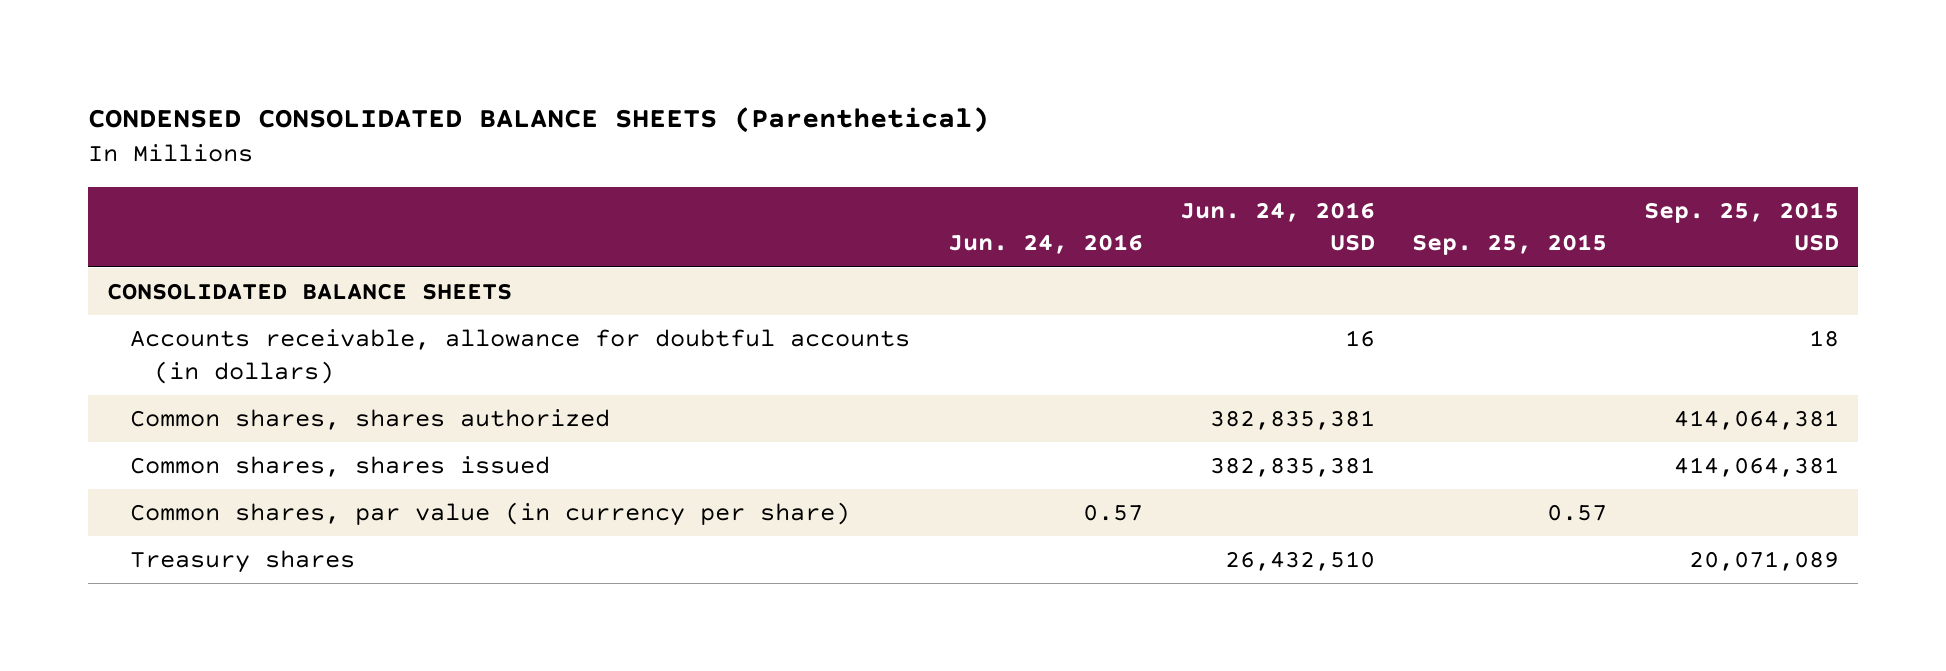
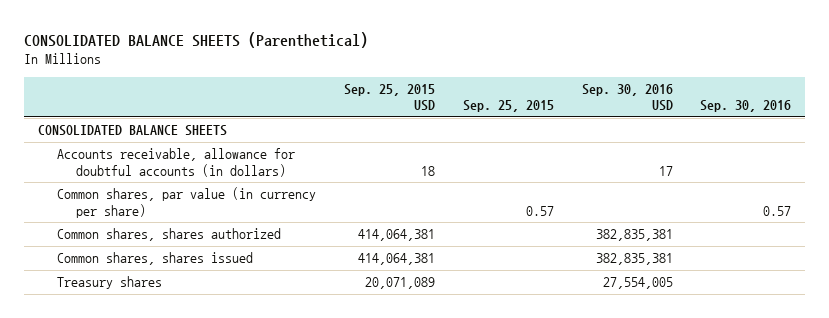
[87,107,989,134] CONDENSED CONSOLIDATED BALANCE SHEETS (Parenthetical) -> [24,31,369,48] CONSOLIDATED BALANCE SHEETS (Parenthetical)
[947,234,1143,255] Jun. 24, 2016 -> none
[1179,201,1375,252] Jun. 24, 2016 USD -> none
none -> [581,83,673,112] Sep. 30, 2016 USD
none -> [700,100,792,113] Sep. 30, 2016
[130,502,851,527] Common shares, par value (in currency per share) -> [57,187,317,218] Common shares, par value (in currency per share)

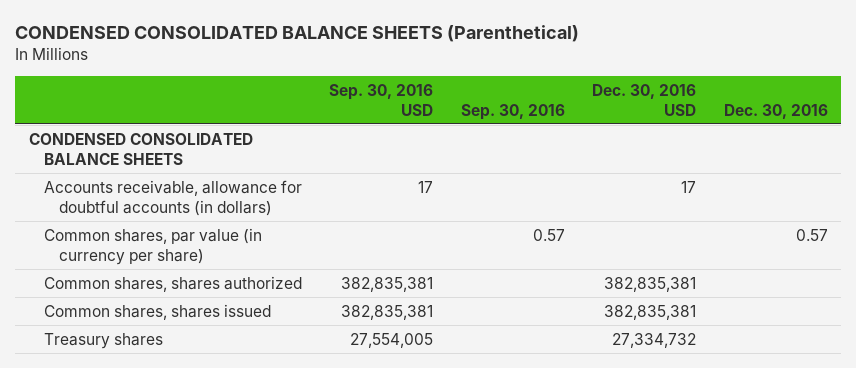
[24,31,369,48] CONSOLIDATED BALANCE SHEETS (Parenthetical) -> [14,25,579,43] CONDENSED CONSOLIDATED BALANCE SHEETS (Parenthetical)
[343,83,435,112] Sep. 25, 2015 USD -> none
[462,100,554,113] Sep. 25, 2015 -> none
none -> [592,83,697,116] Dec. 30, 2016 USD
none -> [723,103,828,119] Dec. 30, 2016
[37,125,227,137] CONSOLIDATED BALANCE SHEETS -> [28,132,253,165] CONDENSED CONSOLIDATED BALANCE SHEETS

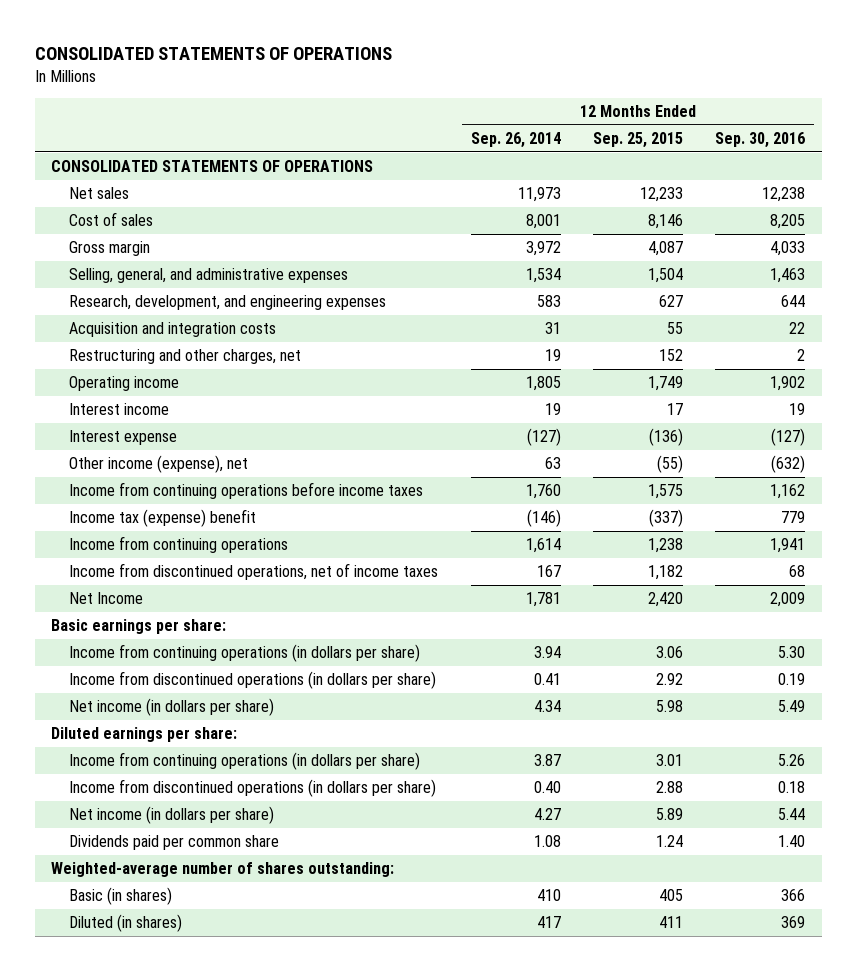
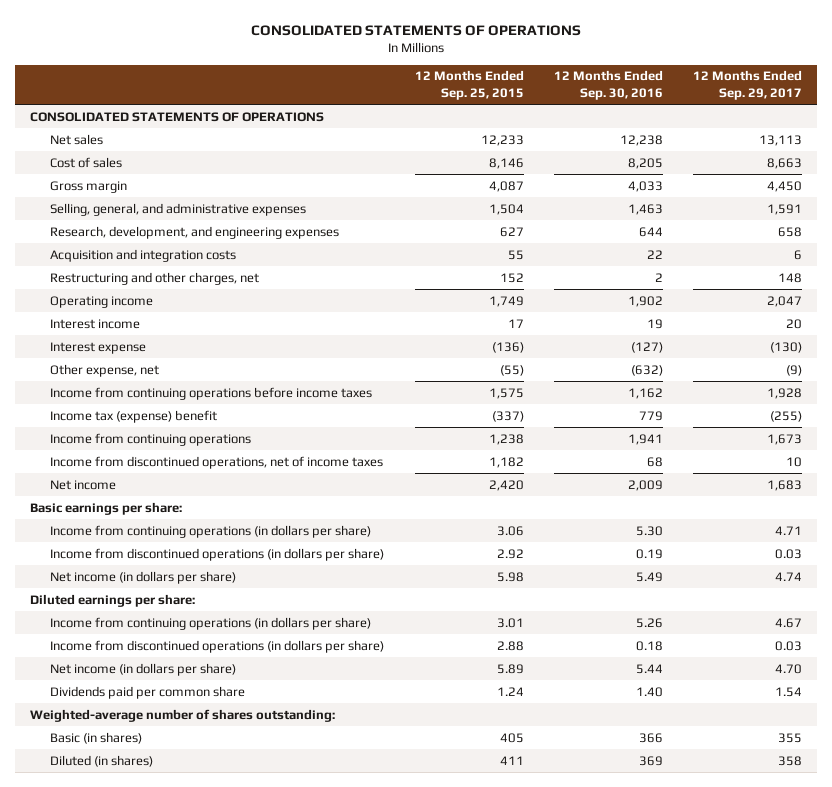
[470,131,561,148] Sep. 26, 2014 -> none
none -> [693,70,803,100] 12 Months Ended Sep. 29, 2017
[69,455,249,474] Other income (expense), net -> [50,363,160,377] Other expense, net
[69,592,144,605] Net Income -> [50,479,117,490] Net income

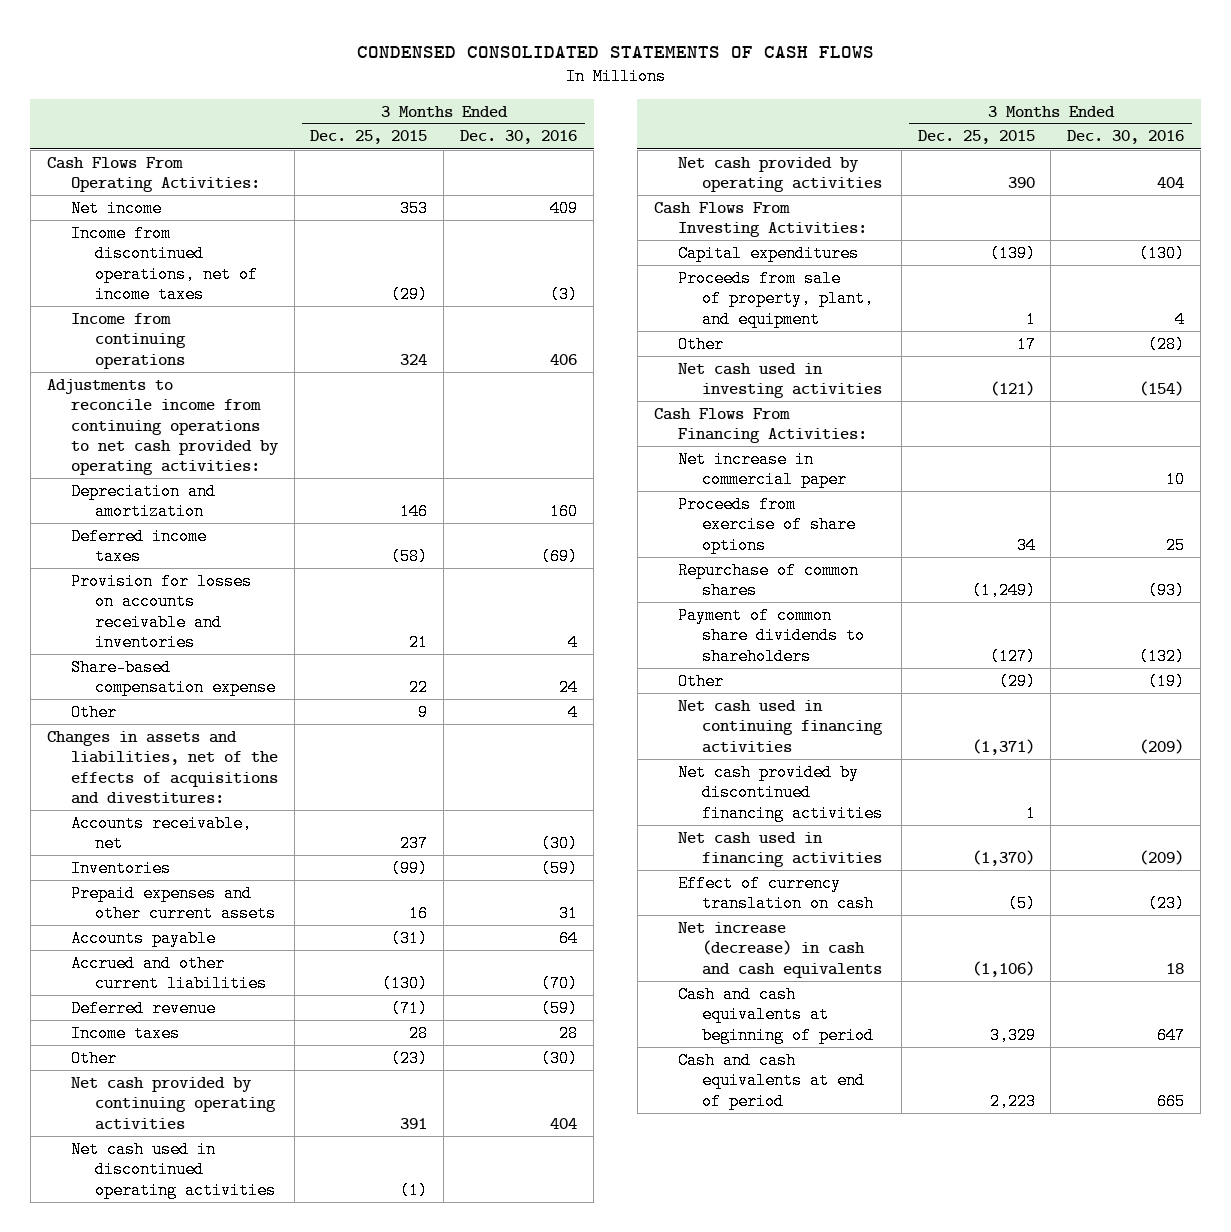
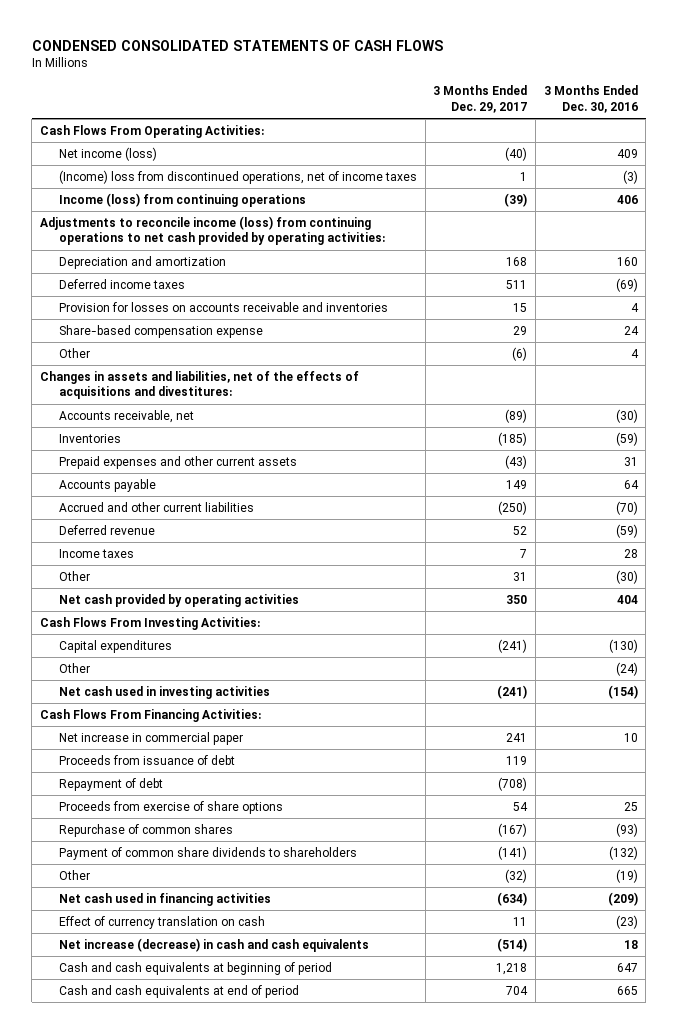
[310,130,428,145] Dec. 25, 2015 -> none
none -> [433,85,528,113] 3 Months Ended Dec. 29, 2017
[70,199,162,217] Net income -> [59,147,158,162] Net income (loss)
[70,224,258,303] Income from discontinued operations, net of income taxes -> [59,170,418,185] (Income) loss from discontinued operations, net of income taxes
[70,312,186,369] Income from continuing operations -> [59,193,307,208] Income (loss) from continuing operations
[46,378,279,476] Adjustments to reconcile income from continuing operations to net cash provided by operating activities: -> [39,216,386,246] Adjustments to reconcile income (loss) from continuing operations to net cash provided by operating activities:
[70,1076,276,1130] Net cash provided by continuing operating activities -> none
[70,1140,276,1199] Net cash used in discontinued operating activities -> none
[677,269,874,328] Proceeds from sale of property, plant, and equipment -> none
[1148,335,1186,353] (28) -> [615,662,638,677] (24)
none -> [59,755,236,766] Proceeds from issuance of debt
none -> [59,778,164,792] Repayment of debt
[677,699,883,753] Net cash used in continuing financing activities -> none
[677,763,883,822] Net cash provided by discontinued financing activities -> none

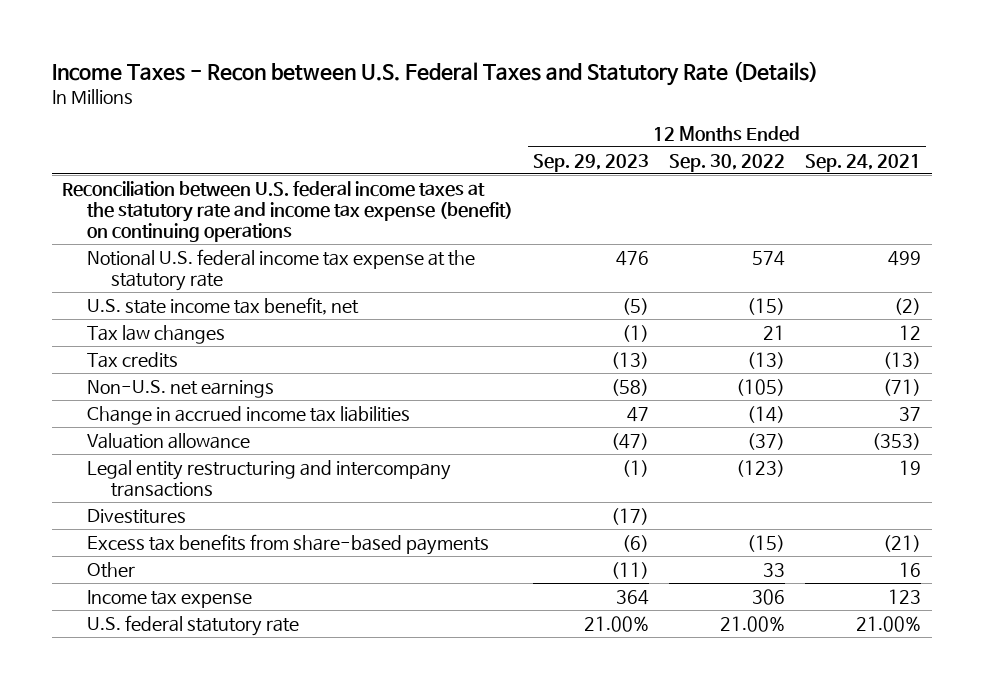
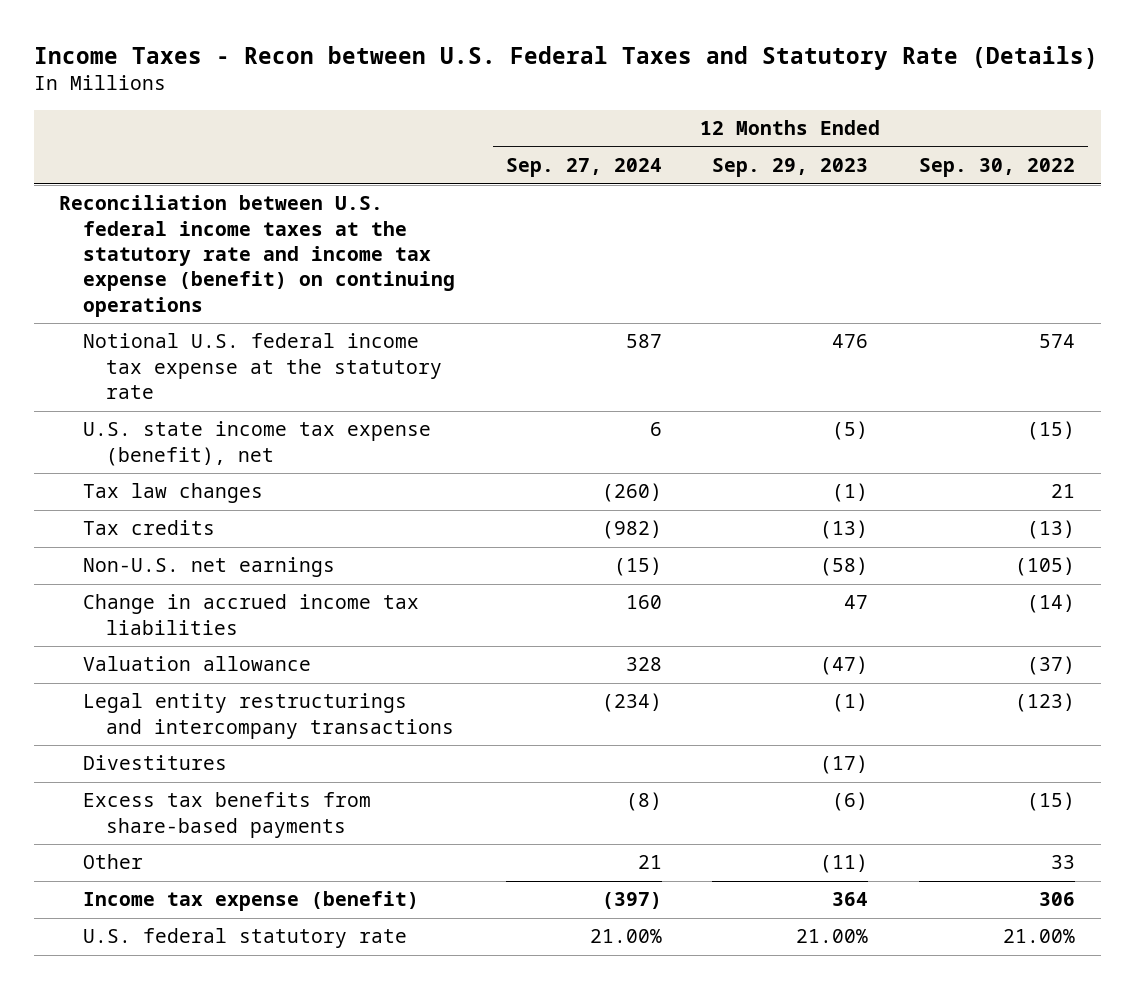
[805,153,922,172] Sep. 24, 2021 -> none
none -> [505,158,662,178] Sep. 27, 2024
[86,296,359,315] U.S. state income tax benefit, net -> [82,421,431,466] U.S. state income tax expense (benefit), net
[86,459,451,498] Legal entity restructuring and intercompany transactions -> [82,693,455,739] Legal entity restructurings and intercompany transactions
[86,589,252,608] Income tax expense -> [82,891,419,912] Income tax expense (benefit)

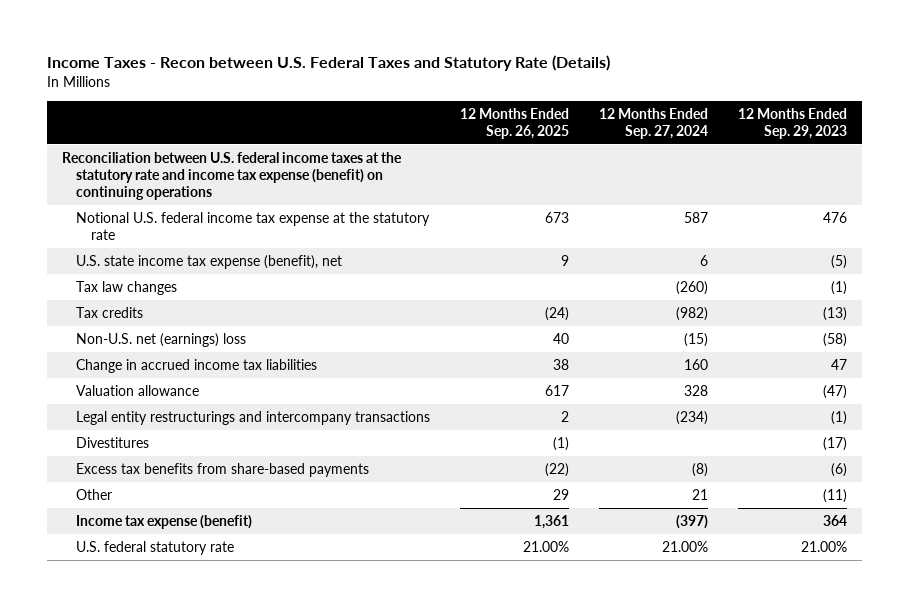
[919,158,1076,178] Sep. 30, 2022 -> none
none -> [460,107,570,139] 12 Months Ended Sep. 26, 2025
[82,557,335,578] Non-U.S. net earnings -> [76,333,247,348] Non-U.S. net (earnings) loss

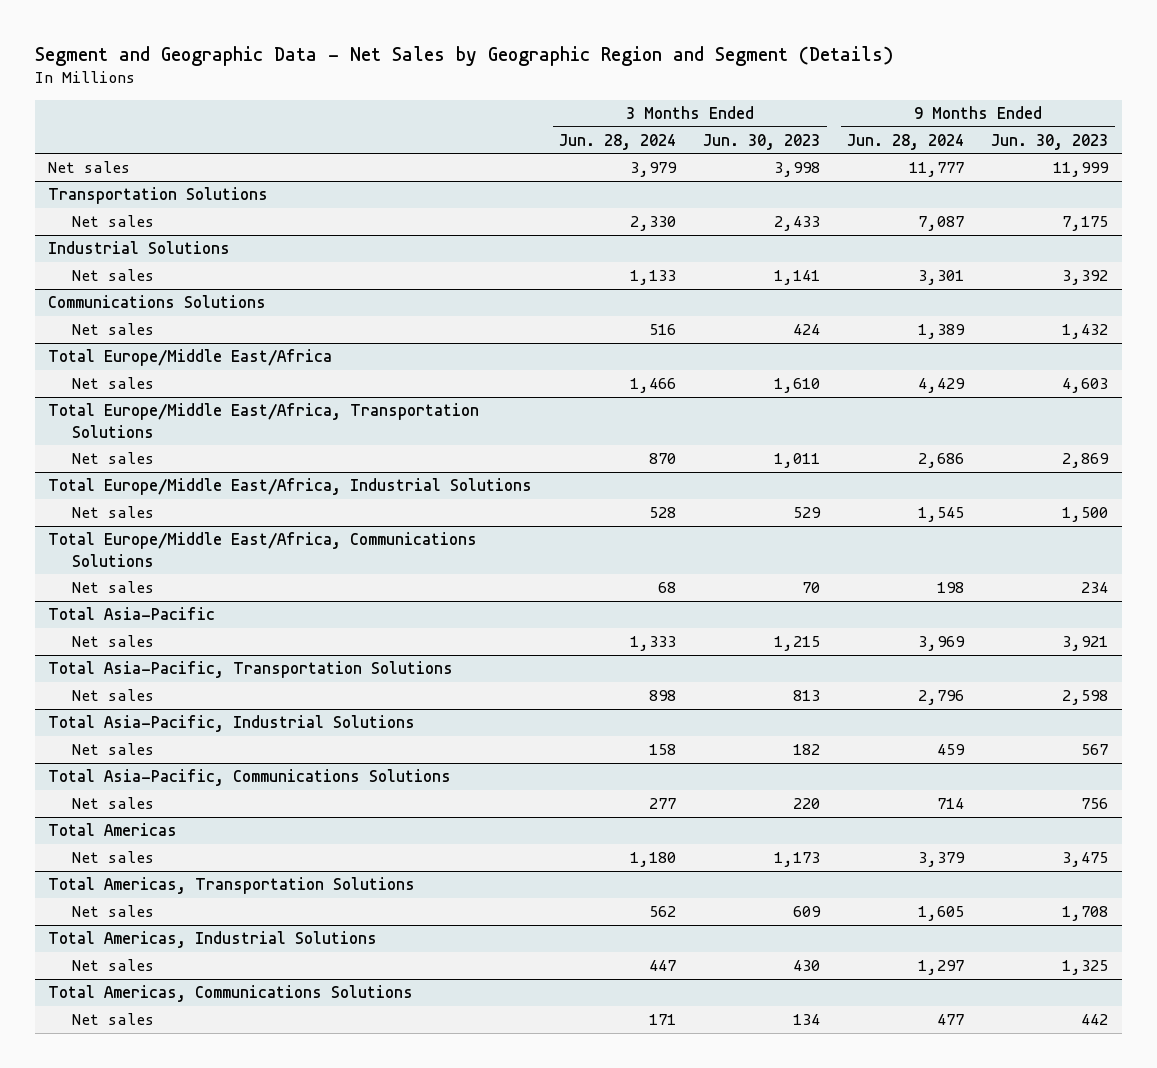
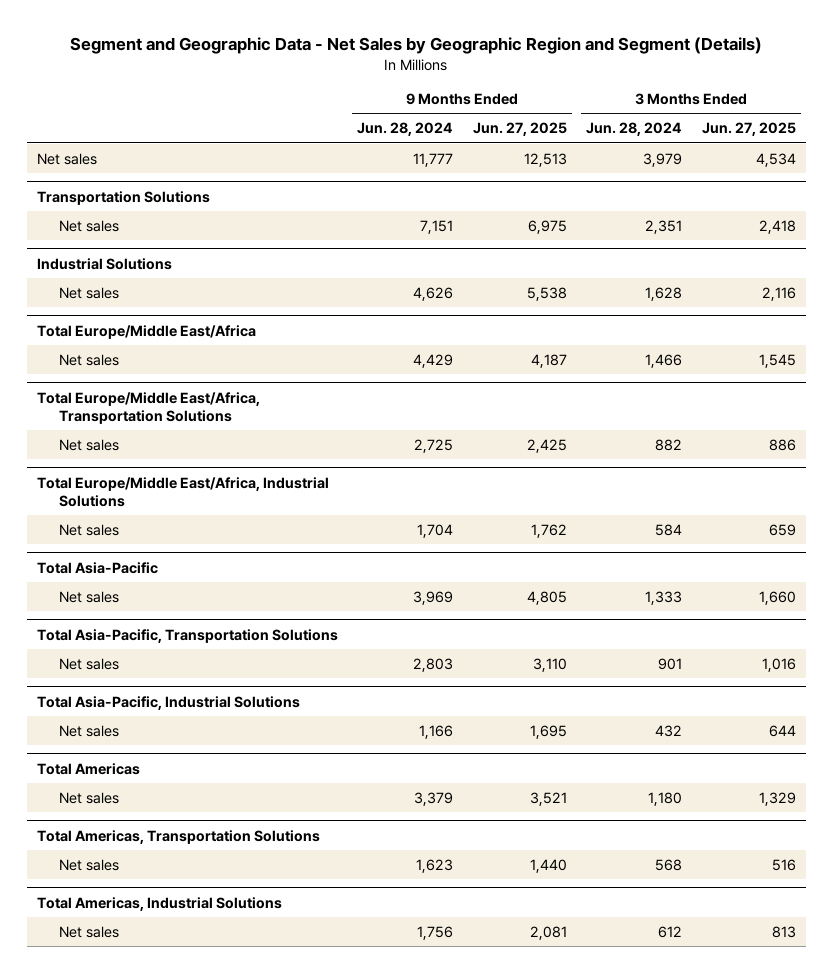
[703,133,821,150] Jun. 30, 2023 -> none
[991,133,1109,150] Jun. 30, 2023 -> none
none -> [472,122,567,137] Jun. 27, 2025
none -> [701,122,796,137] Jun. 27, 2025
[630,216,677,232] 2,330 -> [645,219,683,234] 2,351
[918,216,965,232] 7,087 -> [420,219,454,234] 7,151
[48,295,267,309] Communications Solutions -> none
[72,323,155,336] Net sales -> none
[630,270,677,286] 1,133 -> [645,286,683,301] 1,628
[918,270,965,286] 3,301 -> [413,286,454,301] 4,626
[649,453,677,465] 870 -> [655,438,683,451] 882
[918,453,965,469] 2,686 -> [414,438,454,453] 2,725
[48,532,478,567] Total Europe/Middle East/Africa, Communications Solutions -> none
[72,581,155,594] Net sales -> none
[649,507,677,519] 528 -> [655,523,683,536] 584
[918,507,965,523] 1,545 -> [417,523,454,538] 1,704
[649,690,677,702] 898 -> [658,657,683,670] 901
[918,690,965,706] 2,796 -> [413,657,454,672] 2,803
[48,769,452,787] Total Asia-Pacific, Communications Solutions -> none
[72,797,155,810] Net sales -> none
[649,744,677,756] 158 -> [655,724,683,737] 432
[937,744,966,756] 459 -> [419,724,454,739] 1,166
[649,906,677,918] 562 -> [655,858,683,871] 568
[918,906,965,922] 1,605 -> [416,858,454,873] 1,623
[48,985,414,1003] Total Americas, Communications Solutions -> none
[72,1013,155,1026] Net sales -> none
[649,960,677,972] 447 -> [658,925,683,938] 612
[918,960,965,976] 1,297 -> [417,925,454,940] 1,756

